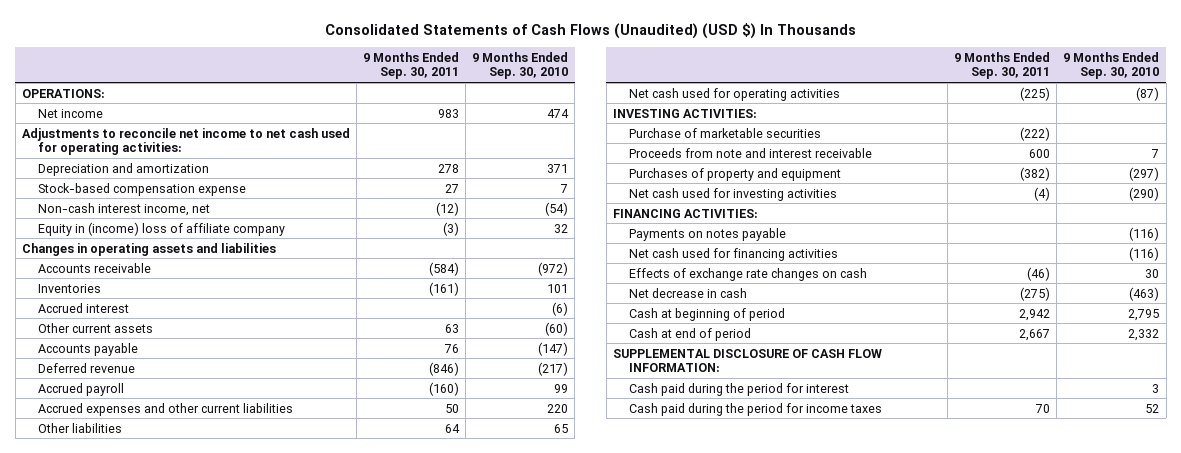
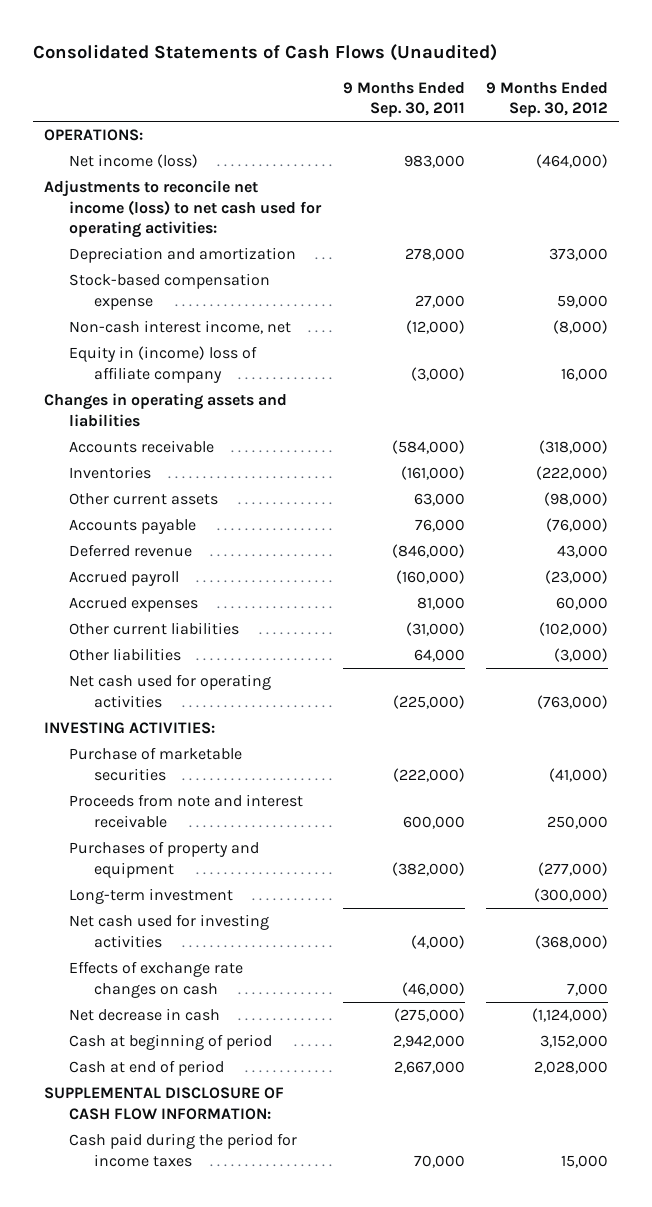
[324,22,856,39] Consolidated Statements of Cash Flows (Unaudited) (USD $) In Thousands -> [33,44,498,62] Consolidated Statements of Cash Flows (Unaudited)
[472,51,569,80] 9 Months Ended Sep. 30, 2010 -> none
none -> [486,81,609,118] 9 Months Ended Sep. 30, 2012
[37,108,103,118] Net income -> [69,154,199,169] Net income (loss)
[437,108,459,118] 983 -> [403,155,465,169] 983,000
[21,127,350,156] Adjustments to reconcile net income to net cash used for operating activities: -> [43,180,323,239] Adjustments to reconcile net income (loss) to net cash used for operating activities:
[437,163,459,173] 278 -> [404,248,465,262] 278,000
[444,183,459,193] 27 -> [414,294,465,308] 27,000
[435,201,459,216] (12) -> [405,320,465,335] (12,000)
[442,221,459,236] (3) -> [410,366,465,381] (3,000)
[37,302,129,313] Accrued interest -> none
[428,261,459,276] (584) -> [391,440,465,455] (584,000)
[428,281,459,296] (161) -> [400,466,465,481] (161,000)
[444,323,459,333] 63 -> [413,493,465,507] 63,000
[443,343,459,353] 76 -> [414,519,465,533] 76,000
[428,361,459,376] (846) -> [391,544,465,559] (846,000)
[428,381,459,396] (160) -> [395,570,465,585] (160,000)
[37,402,293,416] Accrued expenses and other current liabilities -> [69,597,199,613] Accrued expenses
[444,403,459,413] 50 -> [416,597,465,611] 81,000
none -> [69,622,240,636] Other current liabilities
[444,423,460,433] 64 -> [413,649,465,663] 64,000
[1020,86,1051,101] (225) -> [392,694,465,709] (225,000)
[612,208,758,218] FINANCING ACTIVITIES: -> none
[628,227,786,241] Payments on notes payable -> none
[628,247,838,261] Net cash used for financing activities -> none
[1020,126,1051,141] (222) -> [392,767,465,782] (222,000)
[1029,148,1051,158] 600 -> [402,815,465,829] 600,000
[1020,166,1051,181] (382) -> [391,861,465,876] (382,000)
none -> [69,888,234,905] Long-term investment
[1034,186,1051,201] (4) -> [410,934,465,949] (4,000)
[1027,266,1051,281] (46) -> [401,981,465,996] (46,000)
[1020,286,1051,301] (275) -> [393,1008,465,1023] (275,000)
[1019,308,1051,321] 2,942 -> [392,1035,465,1049] 2,942,000
[1019,328,1051,341] 2,667 -> [393,1061,465,1075] 2,667,000
[628,382,849,396] Cash paid during the period for interest -> none
[1035,403,1051,413] 70 -> [413,1154,465,1168] 70,000

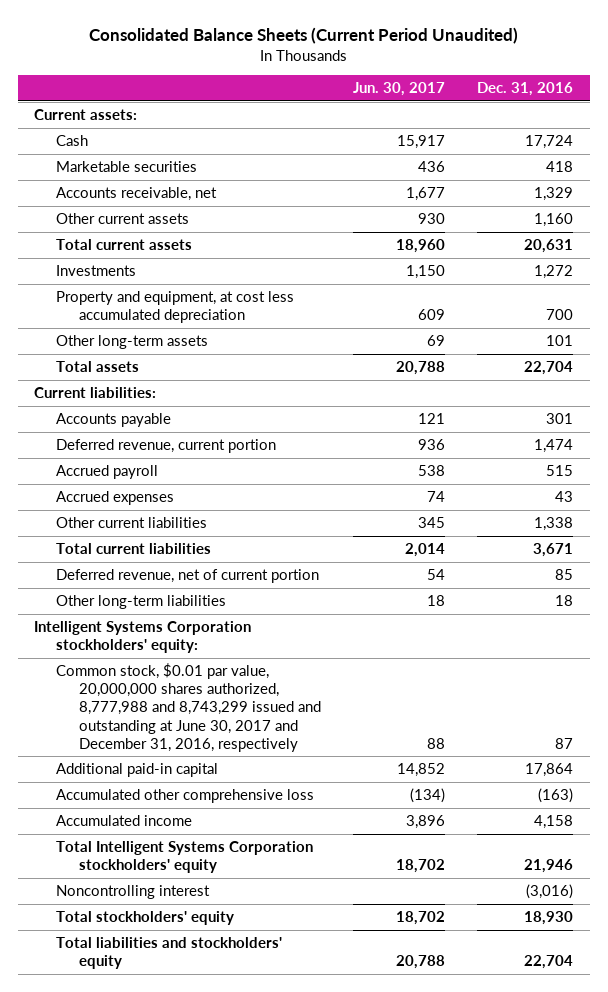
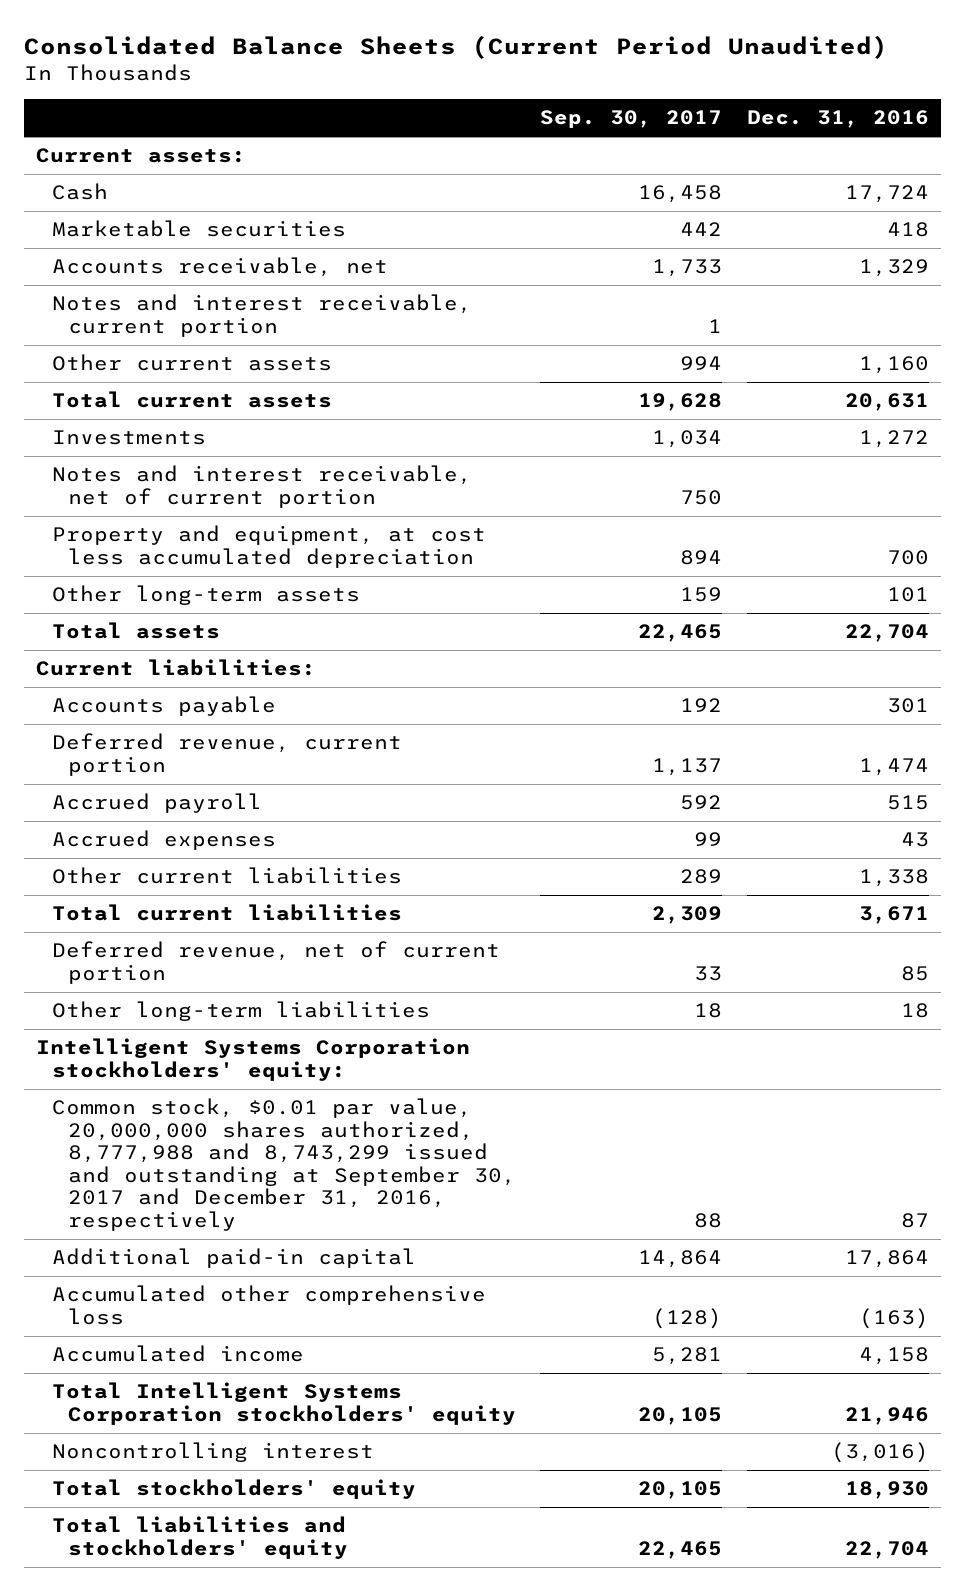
[353,82,446,97] Jun. 30, 2017 -> none
none -> [540,110,723,129] Sep. 30, 2017
none -> [51,294,472,337] Notes and interest receivable, current portion
none -> [51,465,472,508] Notes and interest receivable, net of current portion
[56,663,321,752] Common stock, $0.01 par value, 20,000,000 shares authorized, 8,777,988 and 8,743,299 issued and outstanding at June 30, 2017 and December 31, 2016, respectively -> [51,1098,516,1231] Common stock, $0.01 par value, 20,000,000 shares authorized, 8,777,988 and 8,743,299 issued and outstanding at September 30, 2017 and December 31, 2016, respectively

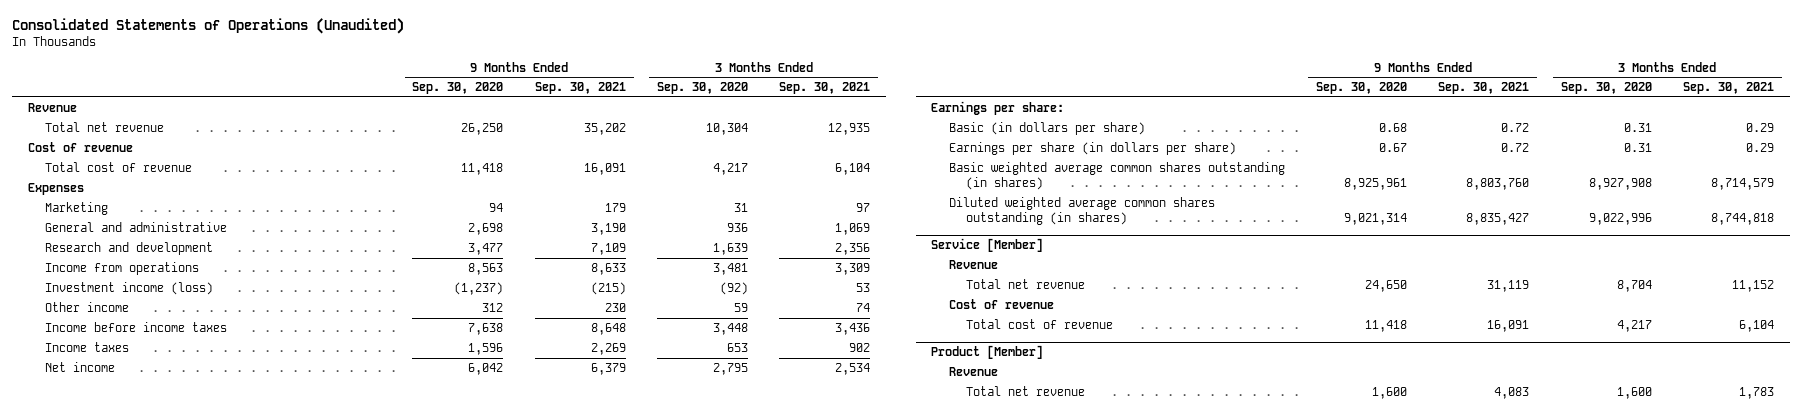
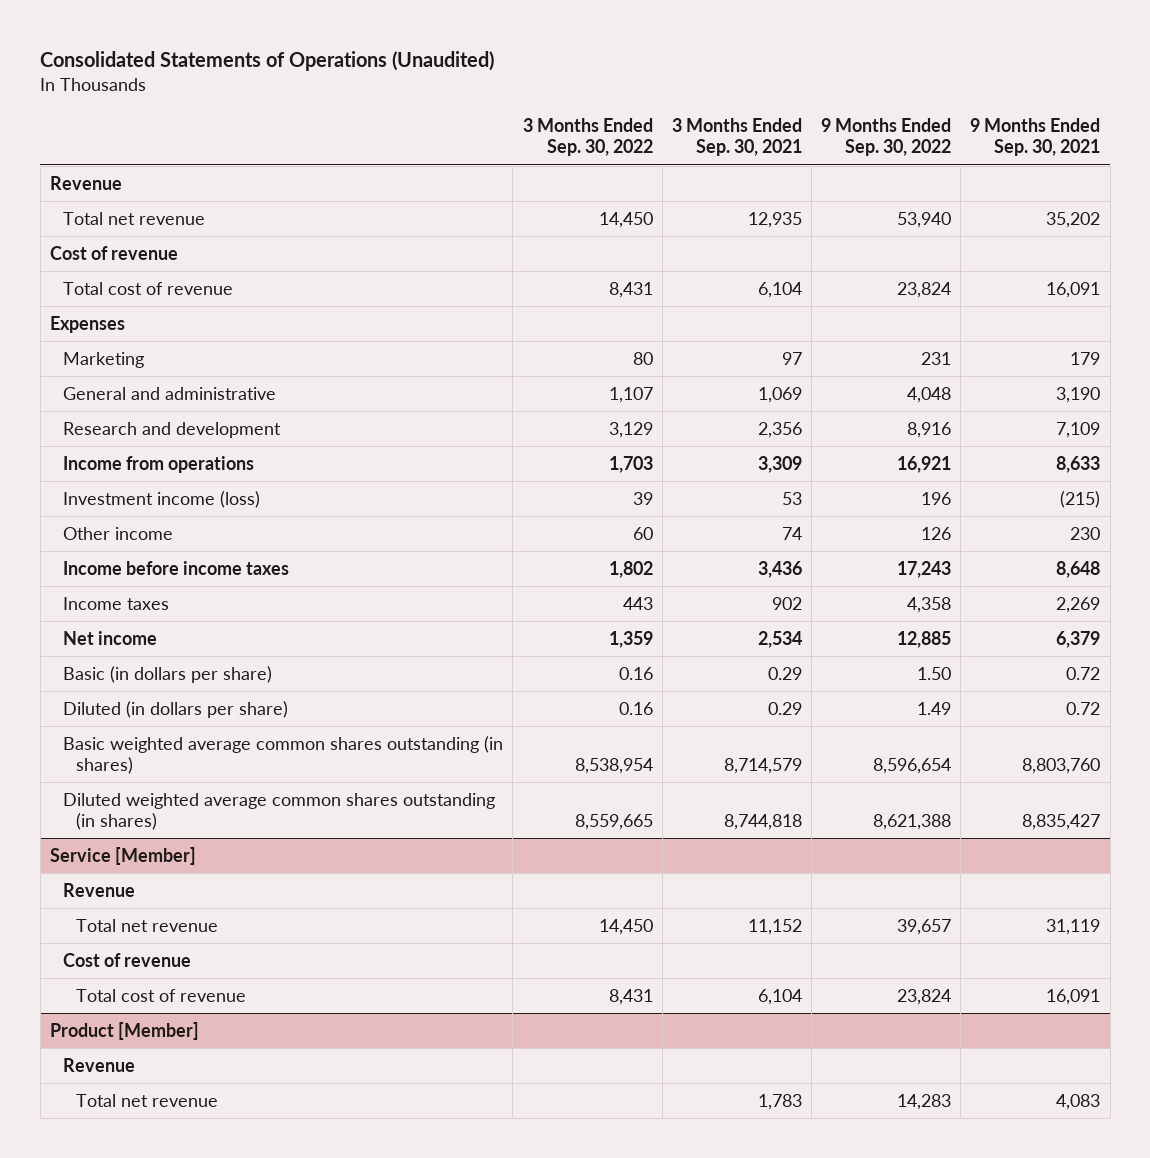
[412,82,504,95] Sep. 30, 2020 -> none
[657,82,749,95] Sep. 30, 2020 -> none
none -> [522,118,653,157] 3 Months Ended Sep. 30, 2022
none -> [821,118,952,157] 9 Months Ended Sep. 30, 2022
[931,100,1065,115] Earnings per share: -> none
[948,141,1236,155] Earnings per share (in dollars per share) -> [63,700,289,718] Diluted (in dollars per share)

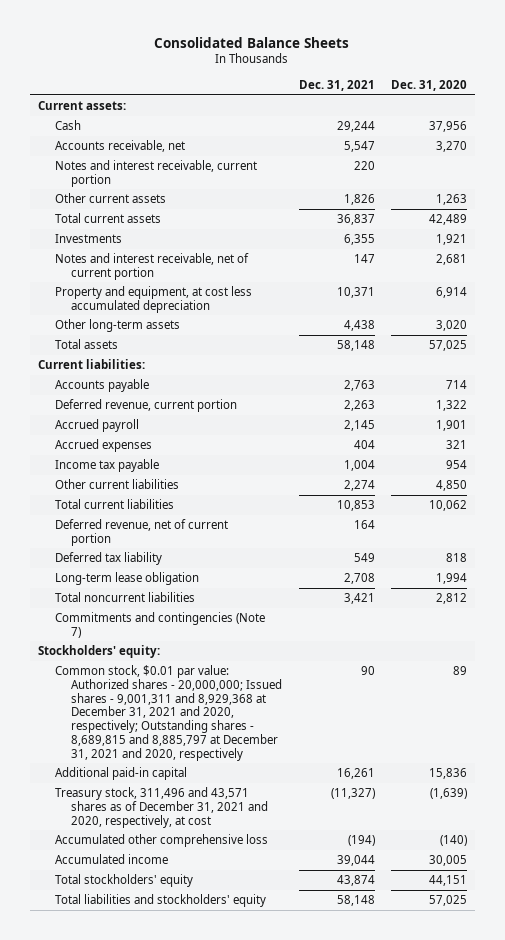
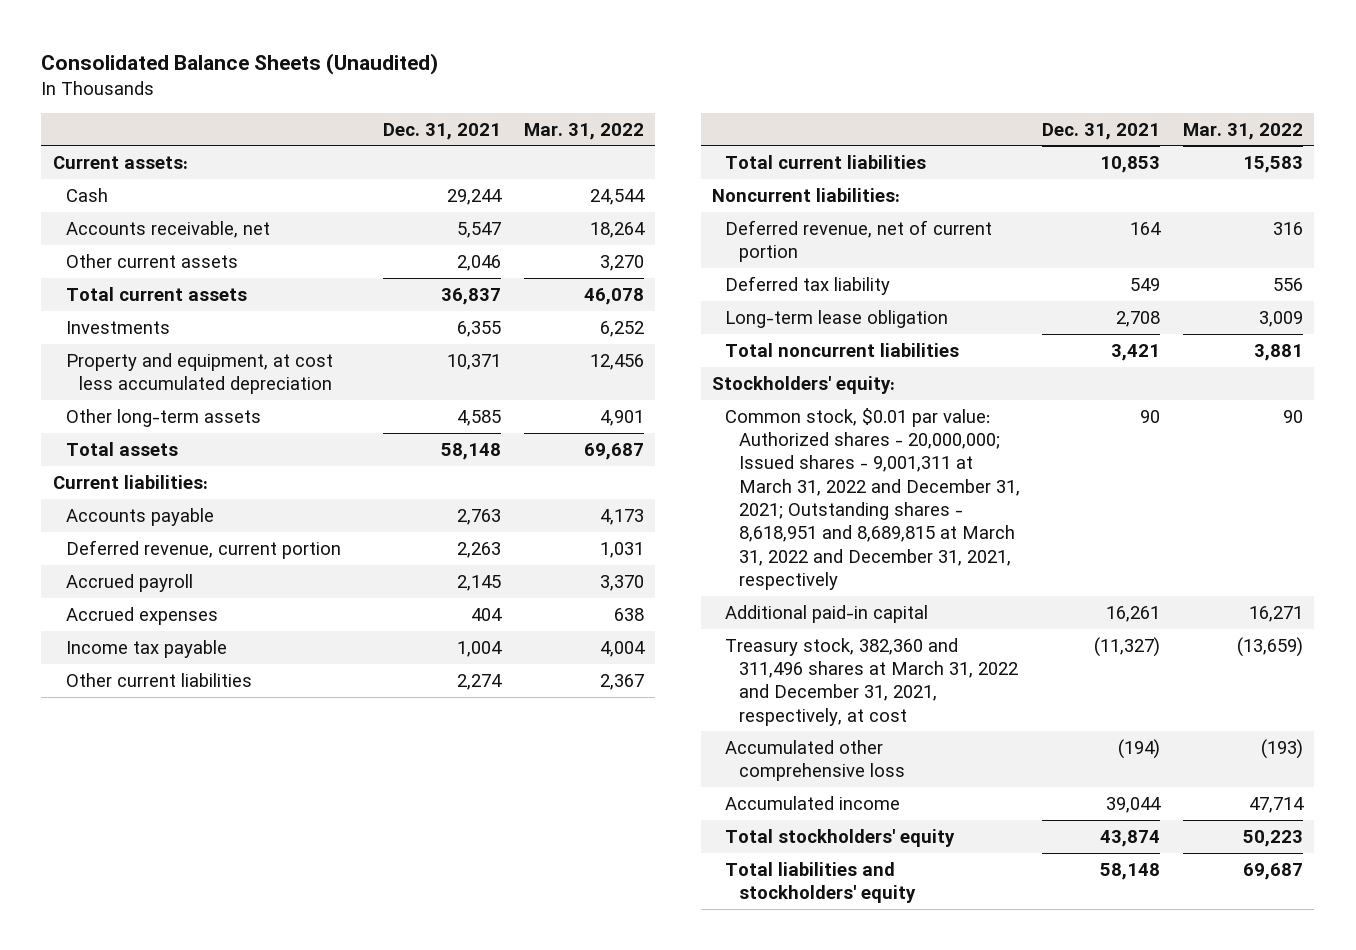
[154,36,350,48] Consolidated Balance Sheets -> [41,52,439,75] Consolidated Balance Sheets (Unaudited)
[391,80,468,92] Dec. 31, 2020 -> none
none -> [523,122,644,140] Mar. 31, 2022
[54,160,257,187] Notes and interest receivable, current portion -> none
[343,194,375,206] 1,826 -> [457,254,502,271] 2,046
[54,253,249,280] Notes and interest receivable, net of current portion -> none
[343,320,375,332] 4,438 -> [457,409,502,426] 4,585
none -> [712,187,901,202] Noncurrent liabilities:
[54,612,265,638] Commitments and contingencies (Note 7) -> none
[54,665,283,761] Common stock, $0.01 par value: Authorized shares - 20,000,000; Issued shares - 9,001,311 and 8,929,368 at December 31, 2021 and 2020, respectively; Outstanding shares - 8,689,815 and 8,885,797 at December 31, 2021 and 2020, respectively -> [725,407,1020,591] Common stock, $0.01 par value: Authorized shares - 20,000,000; Issued shares - 9,001,311 at March 31, 2022 and December 31, 2021; Outstanding shares - 8,618,951 and 8,689,815 at March 31, 2022 and December 31, 2021, respectively
[54,787,269,828] Treasury stock, 311,496 and 43,571 shares as of December 31, 2021 and 2020, respectively, at cost -> [725,637,1018,726] Treasury stock, 382,360 and 311,496 shares at March 31, 2022 and December 31, 2021, respectively, at cost

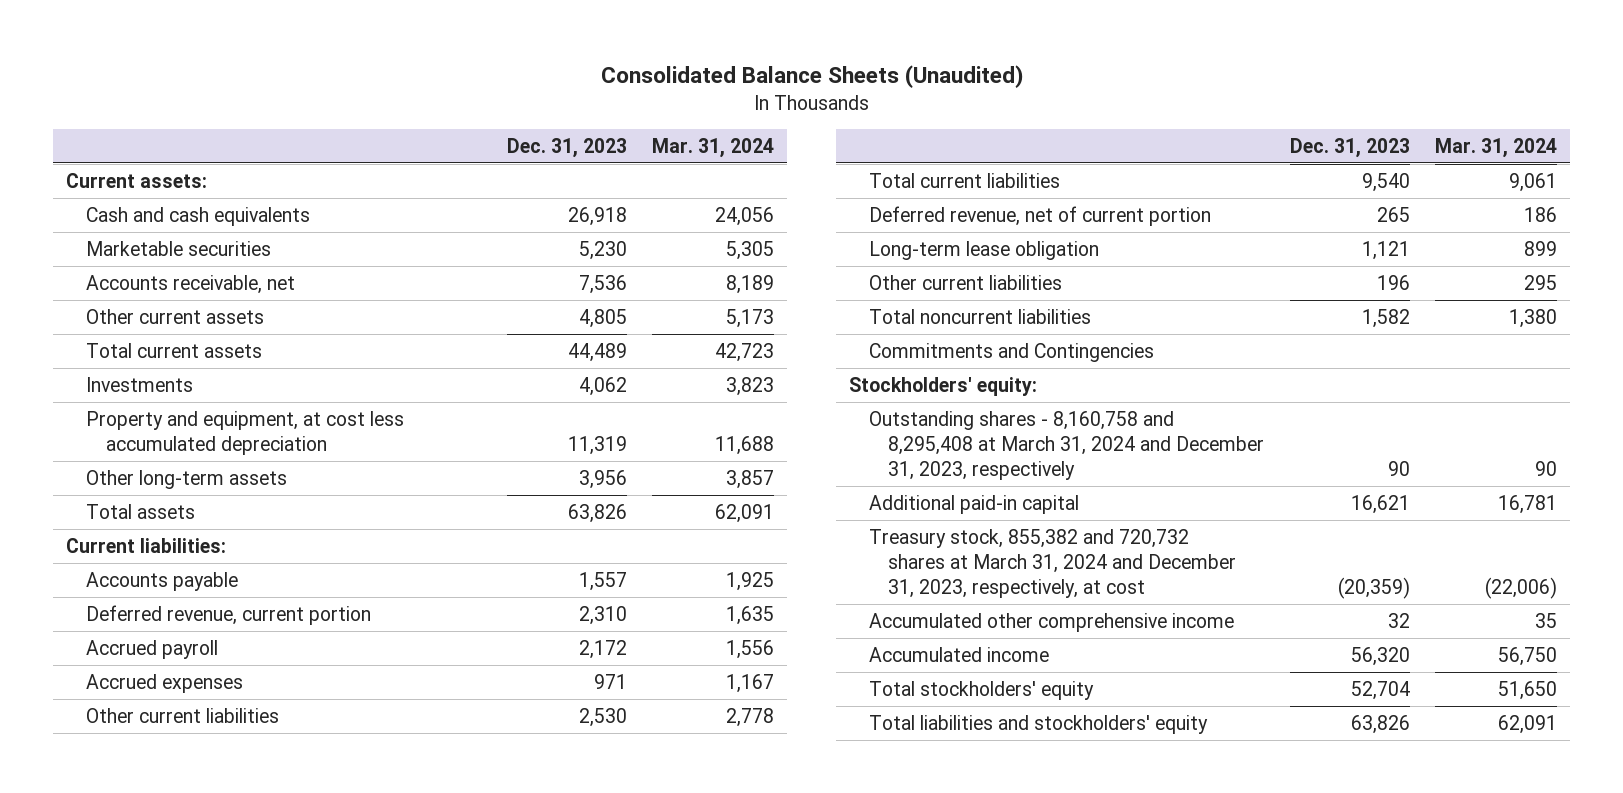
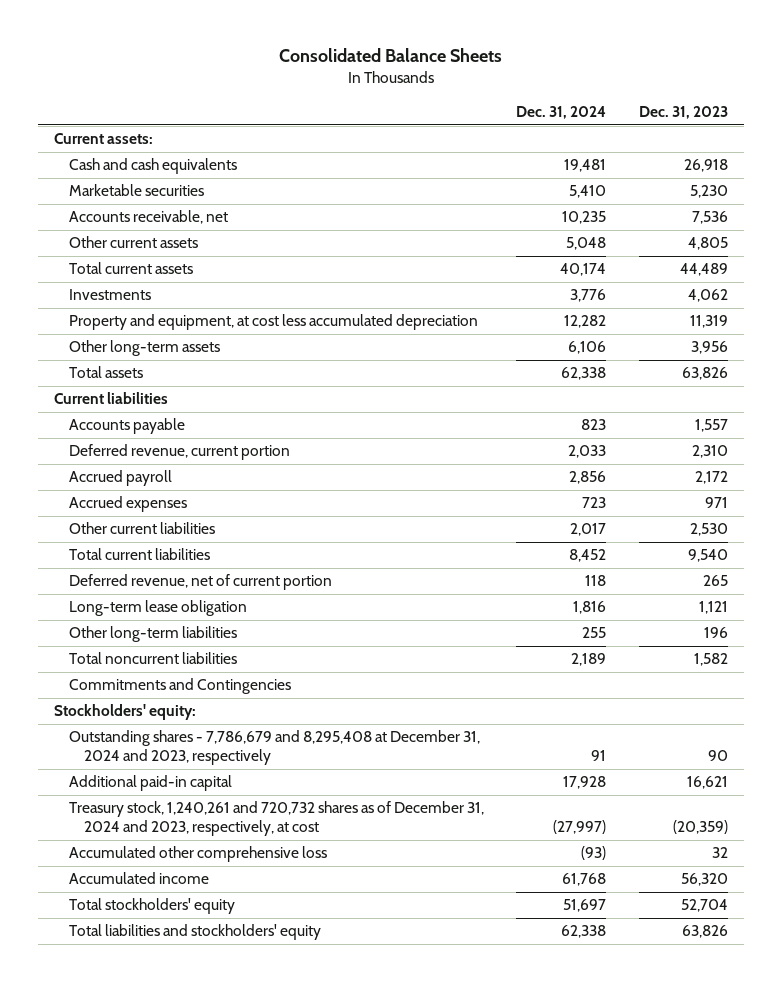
[600,65,1023,89] Consolidated Balance Sheets (Unaudited) -> [278,47,502,62] Consolidated Balance Sheets
[652,137,775,158] Mar. 31, 2024 -> none
none -> [516,105,607,119] Dec. 31, 2024
[65,537,226,553] Current liabilities: -> [54,392,169,405] Current liabilities
[868,274,1062,290] Other current liabilities -> [68,626,237,643] Other long-term liabilities
[868,410,1265,481] Outstanding shares - 8,160,758 and 8,295,408 at March 31, 2024 and December 31, 2023, respectively -> [68,730,480,766] Outstanding shares - 7,786,679 and 8,295,408 at December 31, 2024 and 2023, respectively
[868,528,1237,599] Treasury stock, 855,382 and 720,732 shares at March 31, 2024 and December 31, 2023, respectively, at cost -> [68,801,484,837] Treasury stock, 1,240,261 and 720,732 shares as of December 31, 2024 and 2023, respectively, at cost
[868,612,1234,632] Accumulated other comprehensive income -> [68,846,327,863] Accumulated other comprehensive loss

